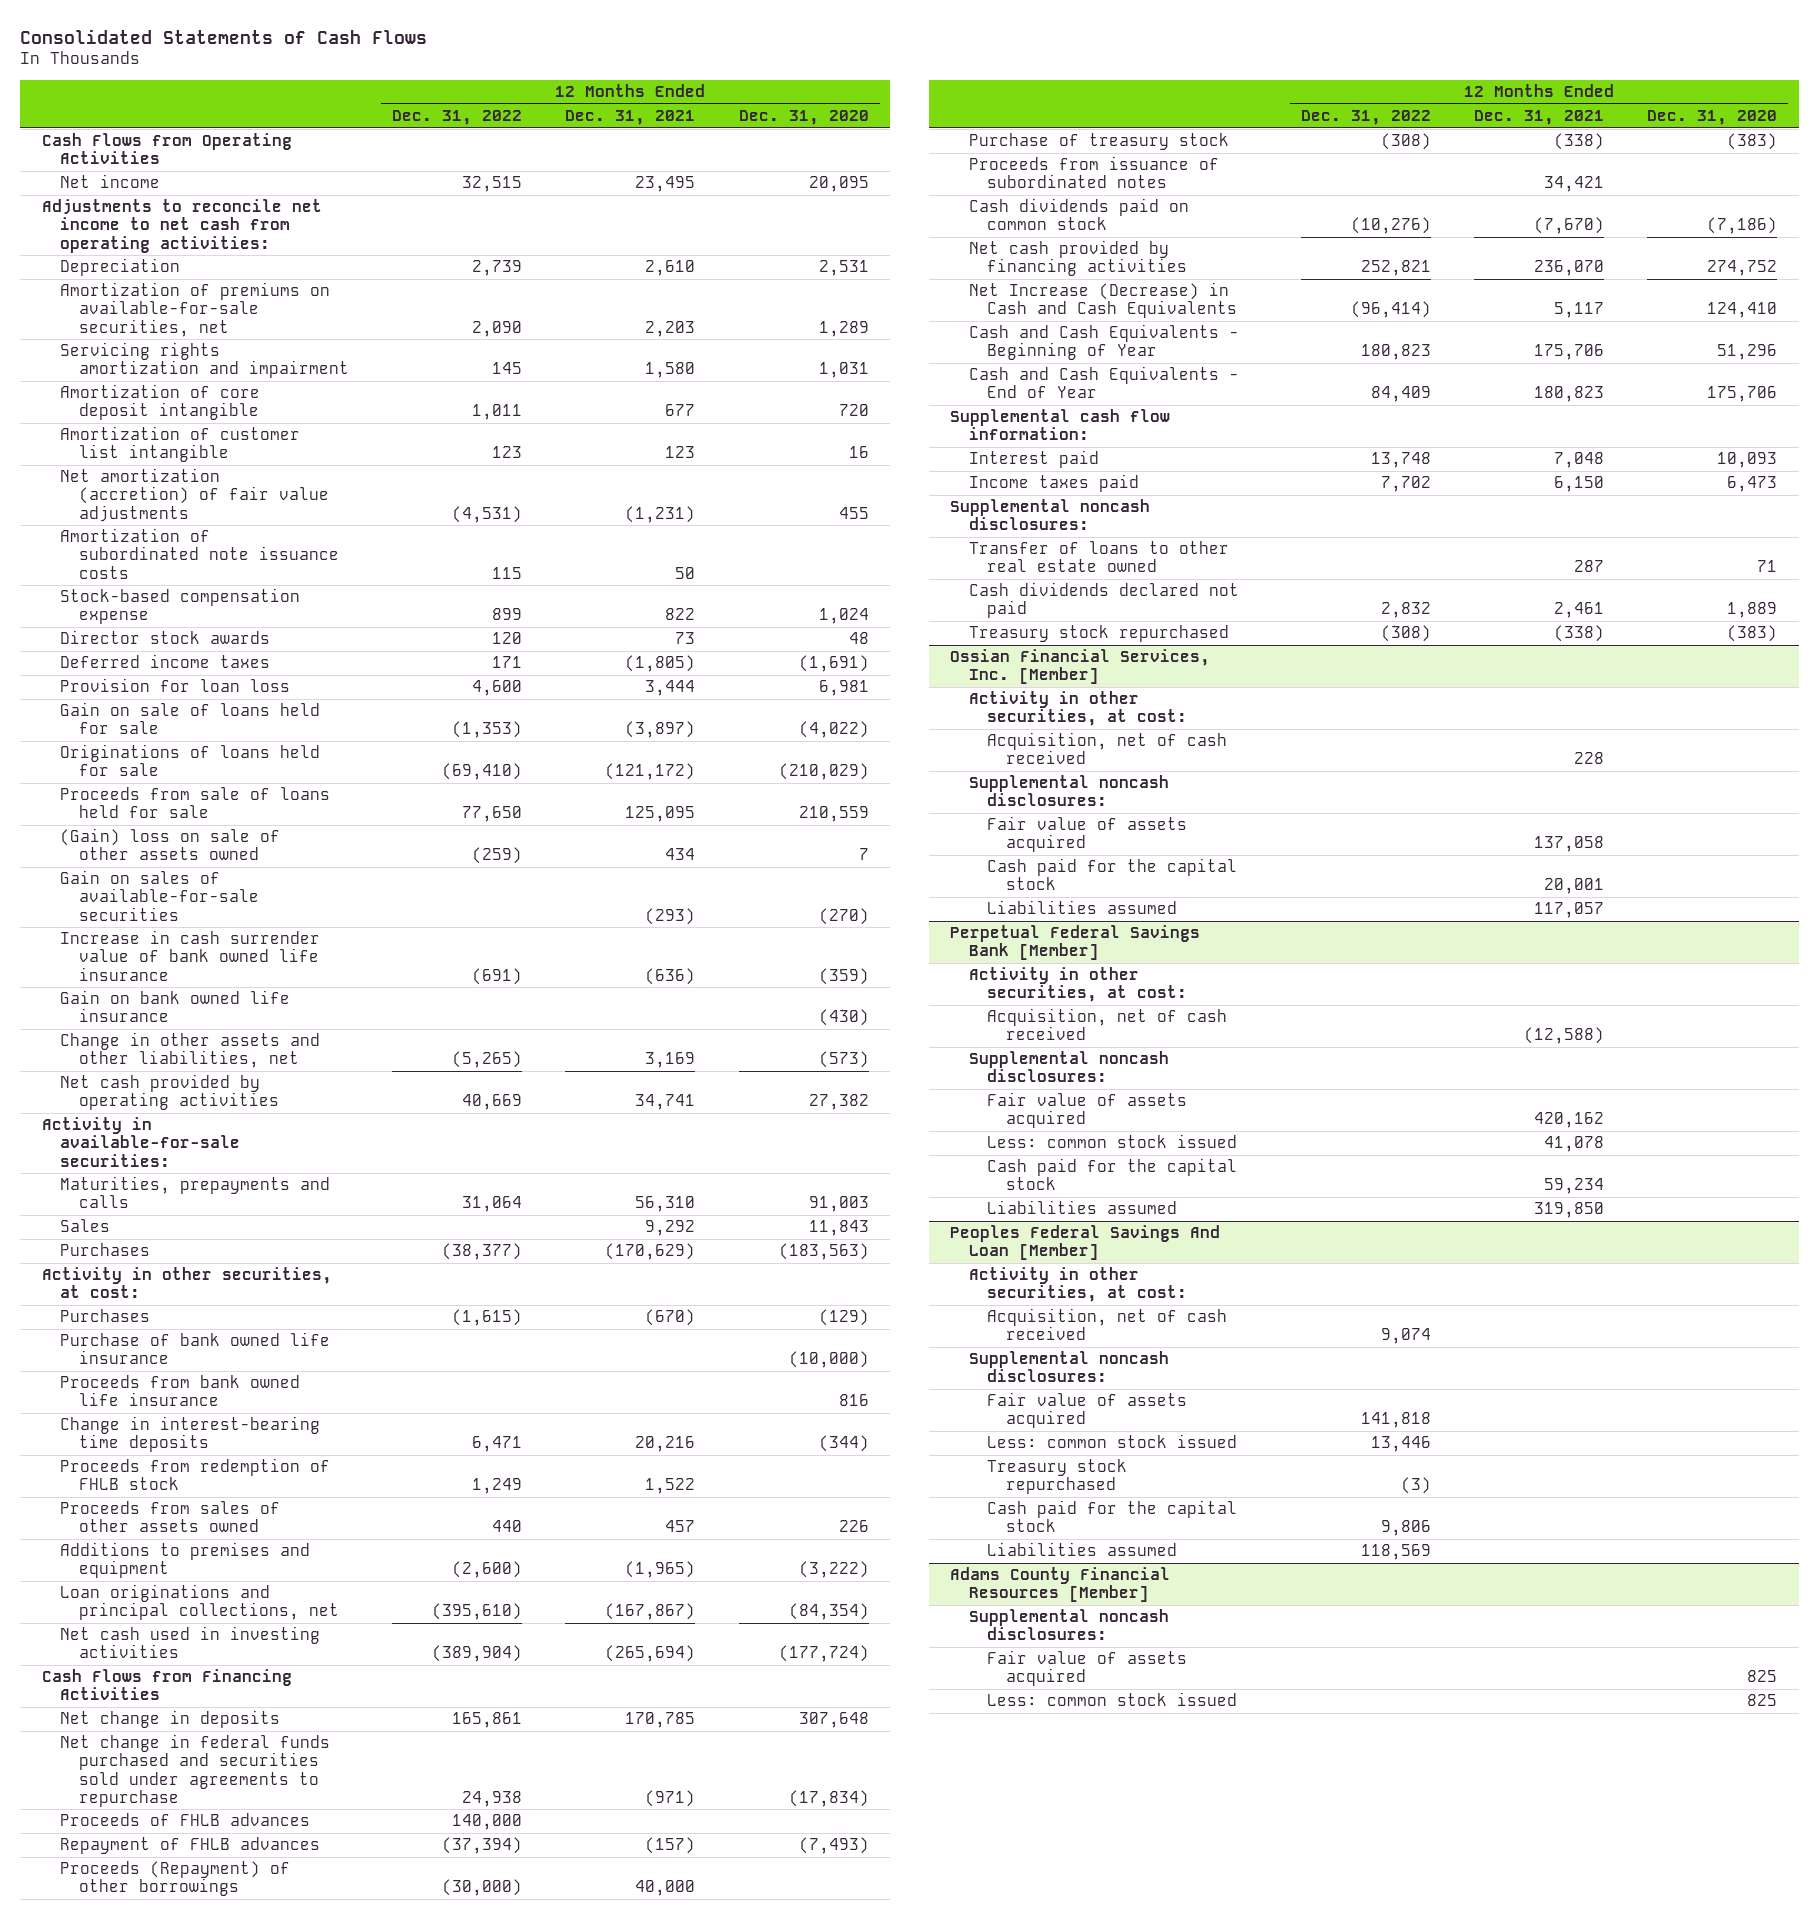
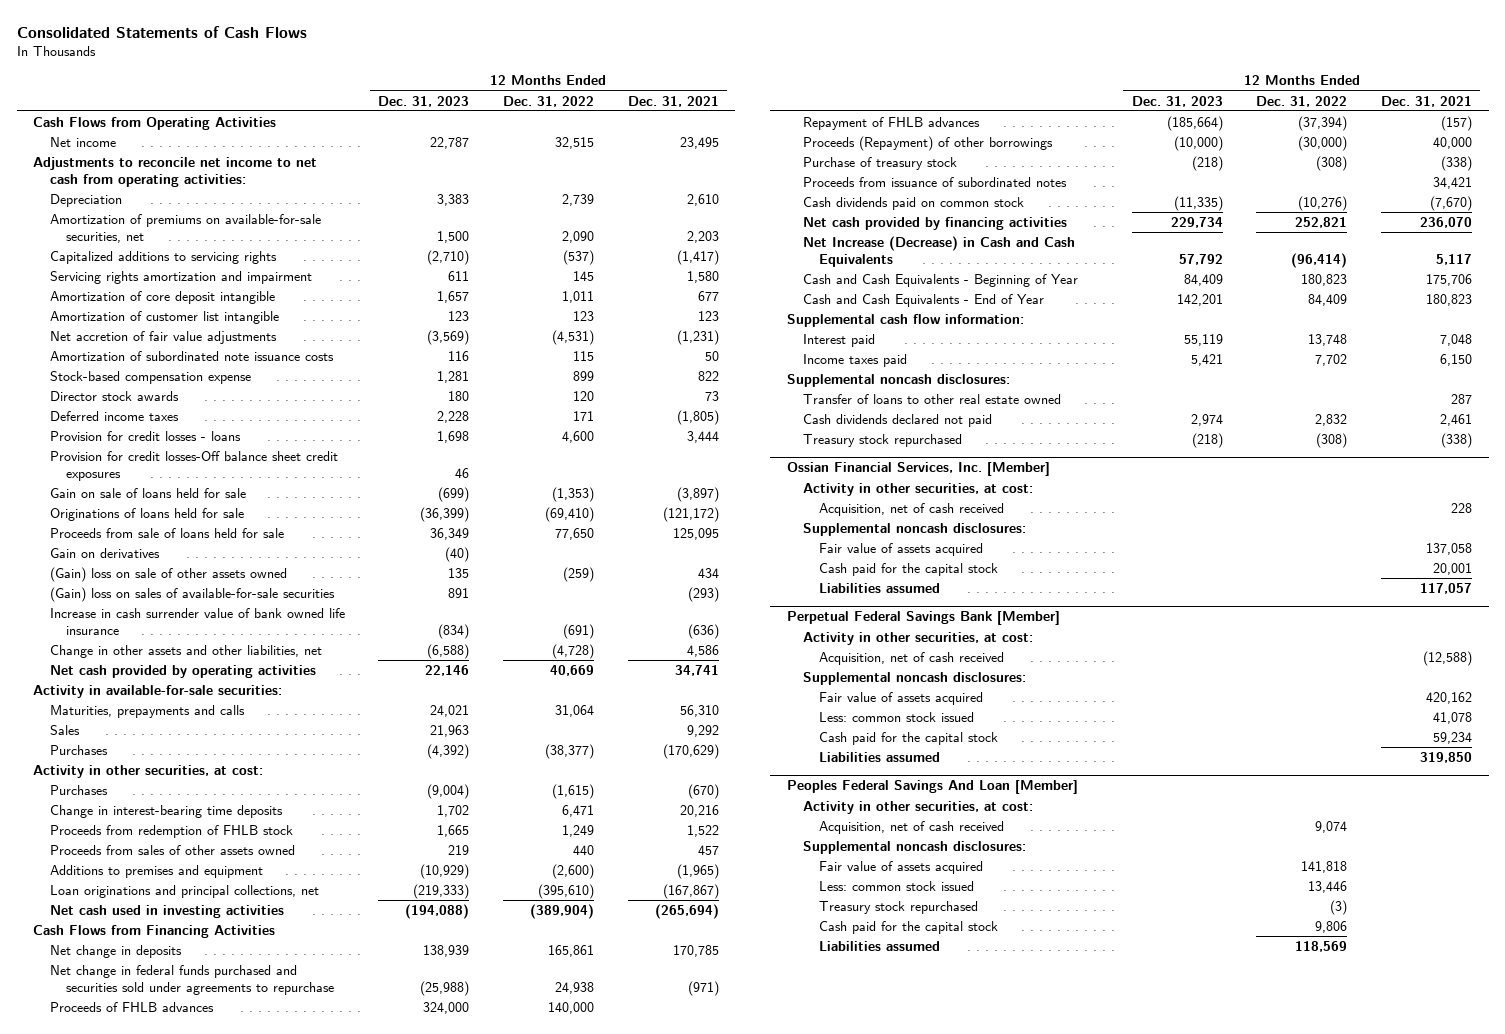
[738,109,869,125] Dec. 31, 2020 -> none
none -> [378,95,470,107] Dec. 31, 2023
none -> [49,250,277,264] Capitalized additions to servicing rights
[60,468,329,522] Net amortization (accretion) of fair value adjustments -> [49,330,277,344] Net accretion of fair value adjustments
[60,678,291,693] Provision for loan loss -> [49,430,241,441] Provision for credit losses - loans
none -> [49,450,338,481] Provision for credit losses-Off balance sheet credit exposures
none -> [49,547,160,558] Gain on derivatives
[60,870,259,921] Gain on sales of available-for-sale securities -> [49,586,335,602] (Gain) loss on sales of available-for-sale securities
[60,990,291,1023] Gain on bank owned life insurance -> none
[451,1051,522,1069] (5,265) -> [551,643,594,659] (4,728)
[645,1052,696,1069] 3,169 -> [686,644,719,657] 4,586
[60,1332,331,1365] Purchase of bank owned life insurance -> none
[60,1375,301,1407] Proceeds from bank owned life insurance -> none
[950,1567,1171,1603] Adams County Financial Resources [Member] -> none
[968,1609,1169,1641] Supplemental noncash disclosures: -> none
[987,1650,1188,1687] Fair value of assets acquired -> none
[987,1692,1238,1707] Less: common stock issued -> none

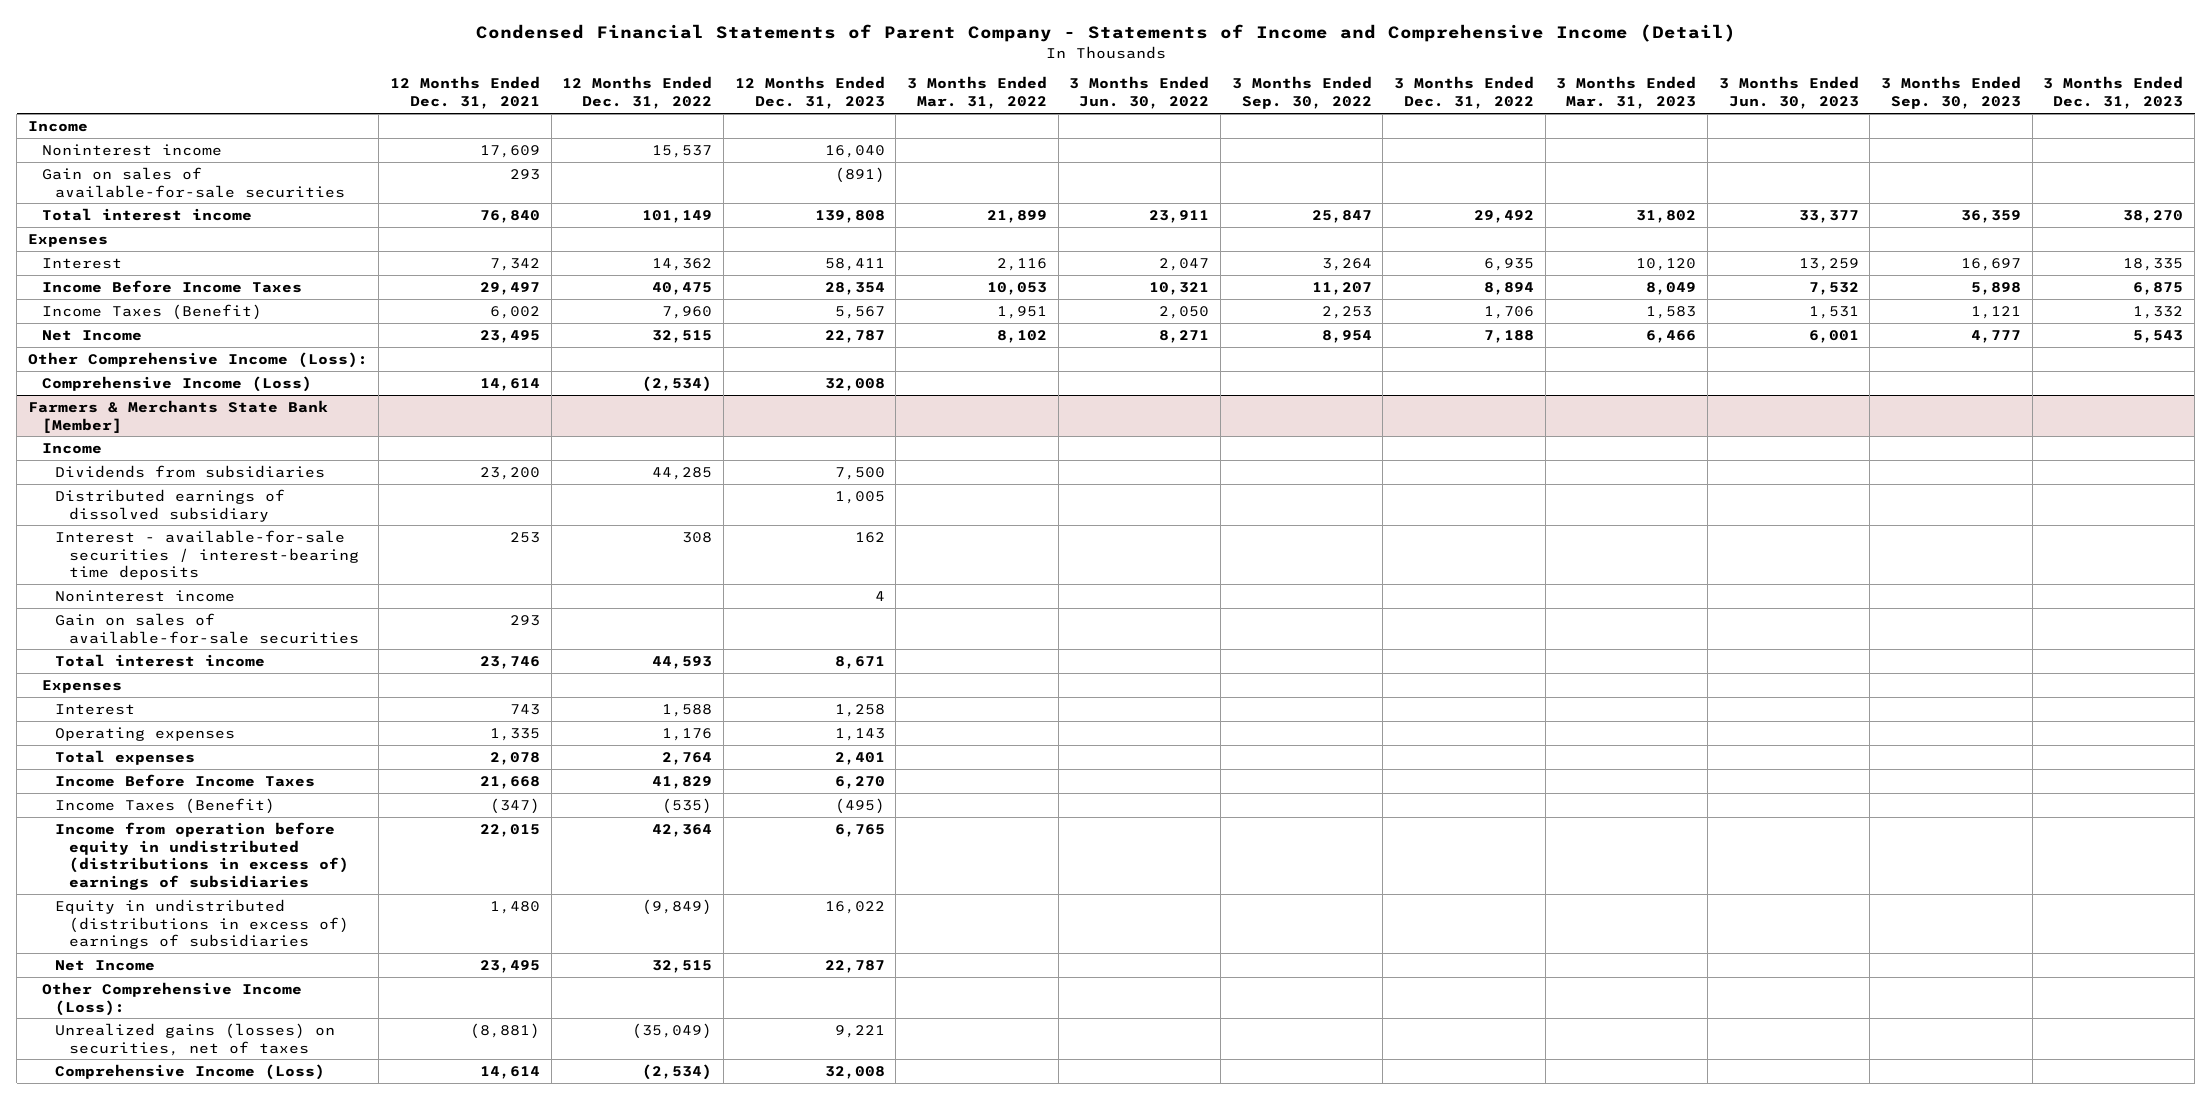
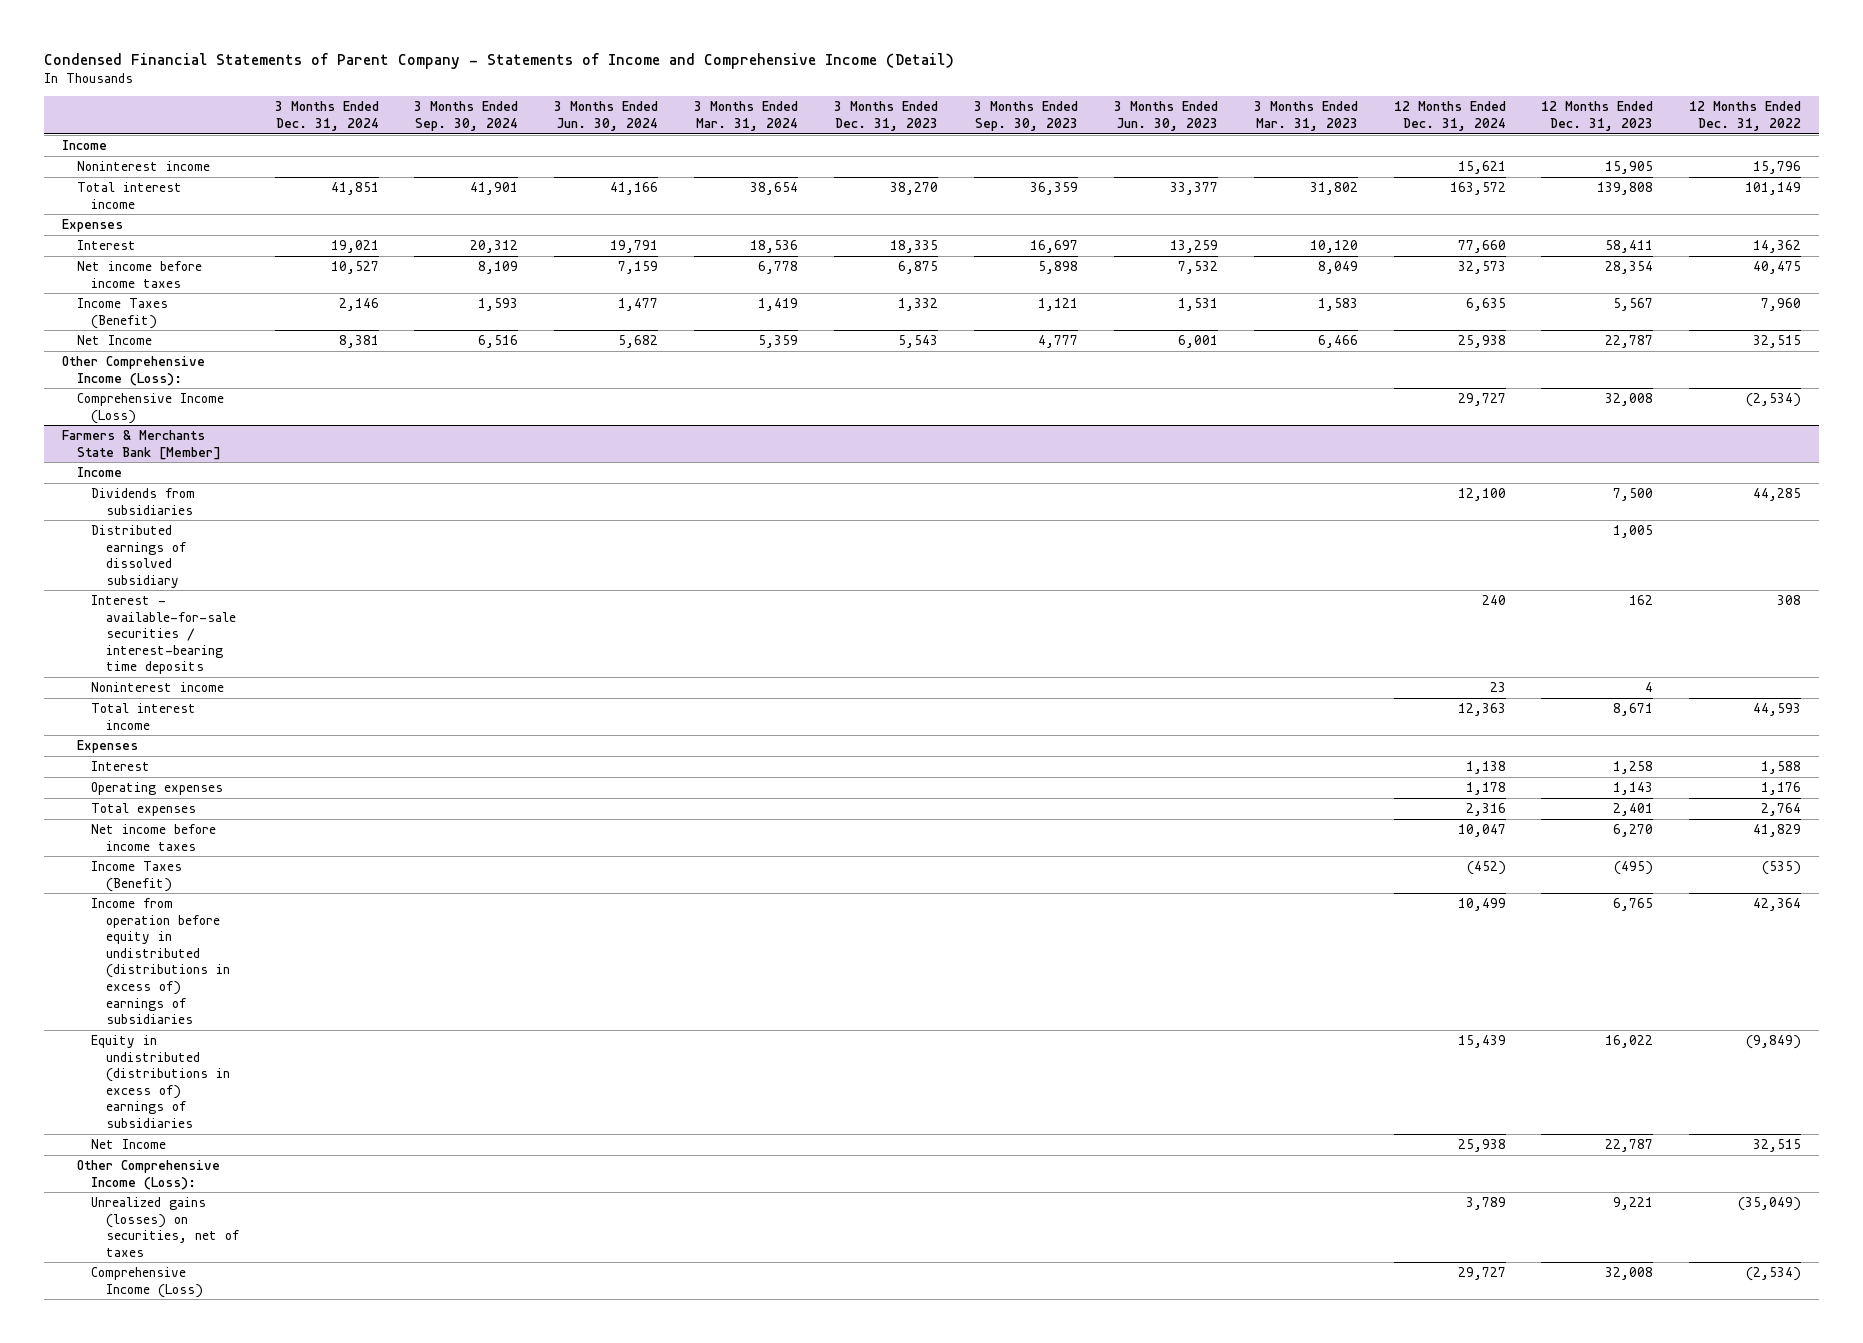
[390,76,541,110] 12 Months Ended Dec. 31, 2021 -> none
[907,76,1048,110] 3 Months Ended Mar. 31, 2022 -> none
[1069,76,1210,110] 3 Months Ended Jun. 30, 2022 -> none
[1231,76,1372,110] 3 Months Ended Sep. 30, 2022 -> none
[1394,76,1535,110] 3 Months Ended Dec. 31, 2022 -> none
none -> [274,101,379,131] 3 Months Ended Dec. 31, 2024
none -> [414,101,519,131] 3 Months Ended Sep. 30, 2024
none -> [554,101,659,131] 3 Months Ended Jun. 30, 2024
none -> [694,101,799,131] 3 Months Ended Mar. 31, 2024
none -> [1393,101,1506,131] 12 Months Ended Dec. 31, 2024
[41,166,346,198] Gain on sales of available-for-sale securities -> none
[652,144,713,158] 15,537 -> [1753,160,1802,174] 15,796
[824,144,885,158] 16,040 -> [1605,160,1654,174] 15,905
[41,279,302,293] Income Before Income Taxes -> [76,260,202,288] Net income before income taxes
[55,612,360,644] Gain on sales of available-for-sale securities -> none
[55,773,316,787] Income Before Income Taxes -> [91,823,217,851] Net income before income taxes

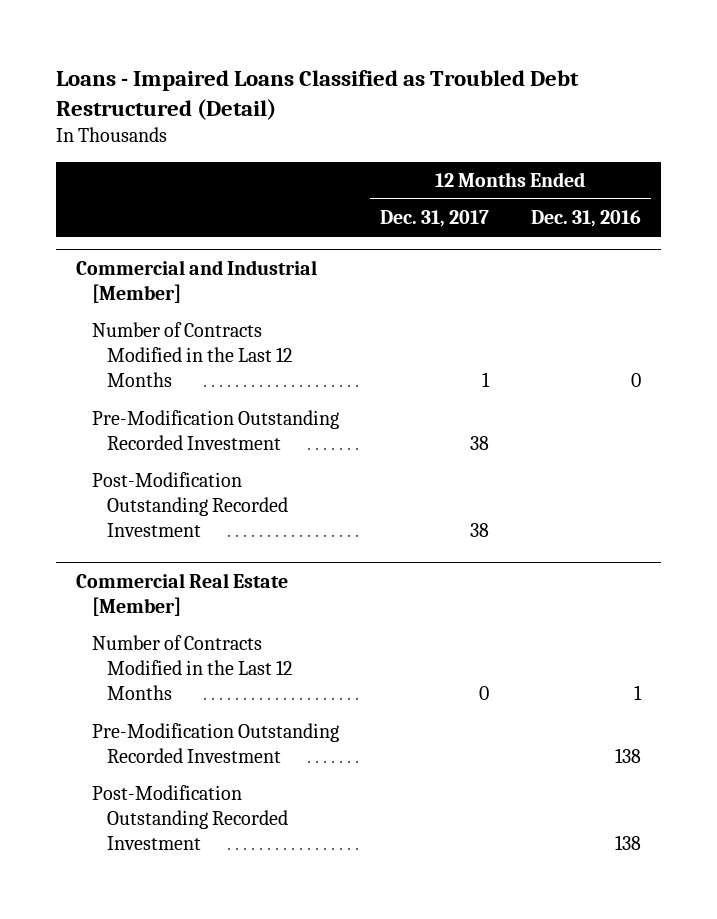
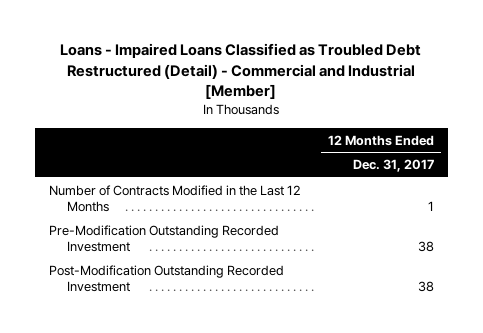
[55,69,579,120] Loans - Impaired Loans Classified as Troubled Debt Restructured (Detail) -> [60,43,422,100] Loans - Impaired Loans Classified as Troubled Debt Restructured (Detail) - Commercial and Industrial [Member]
[530,210,641,228] Dec. 31, 2016 -> none
[76,259,318,303] Commercial and Industrial [Member] -> none
[76,572,289,616] Commercial Real Estate [Member] -> none
[91,635,293,701] Number of Contracts Modified in the Last 12 Months -> none
[91,723,339,764] Pre-Modification Outstanding Recorded Investment -> none
[91,785,289,851] Post-Modification Outstanding Recorded Investment -> none

